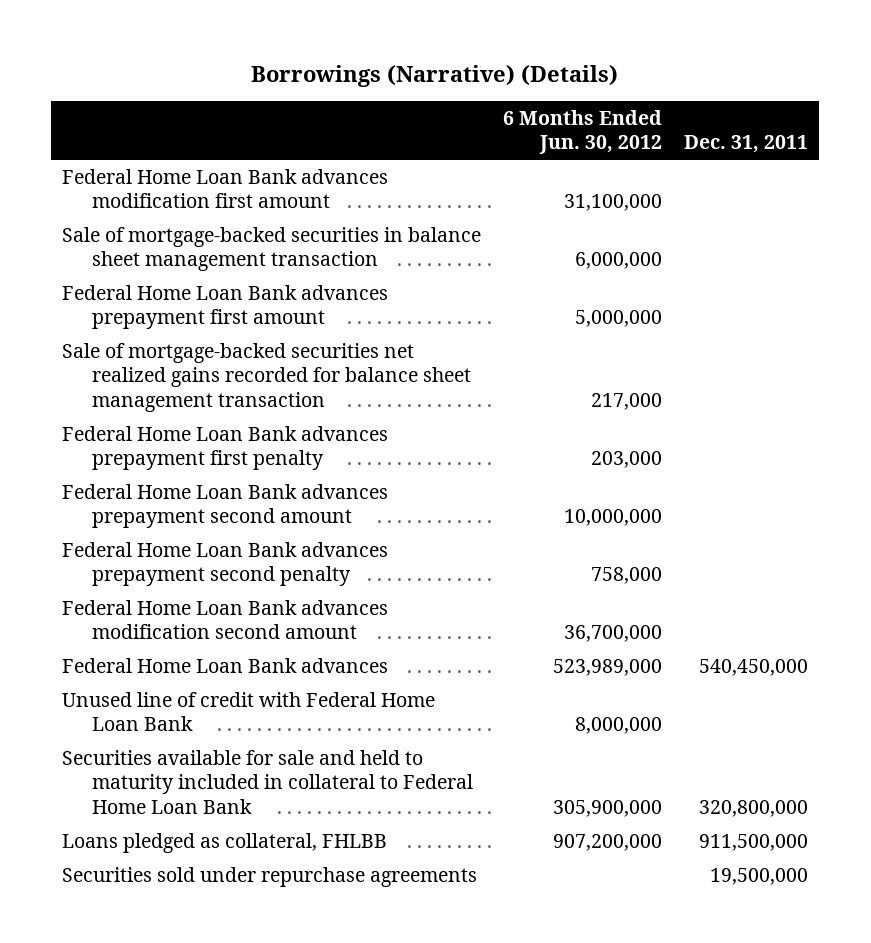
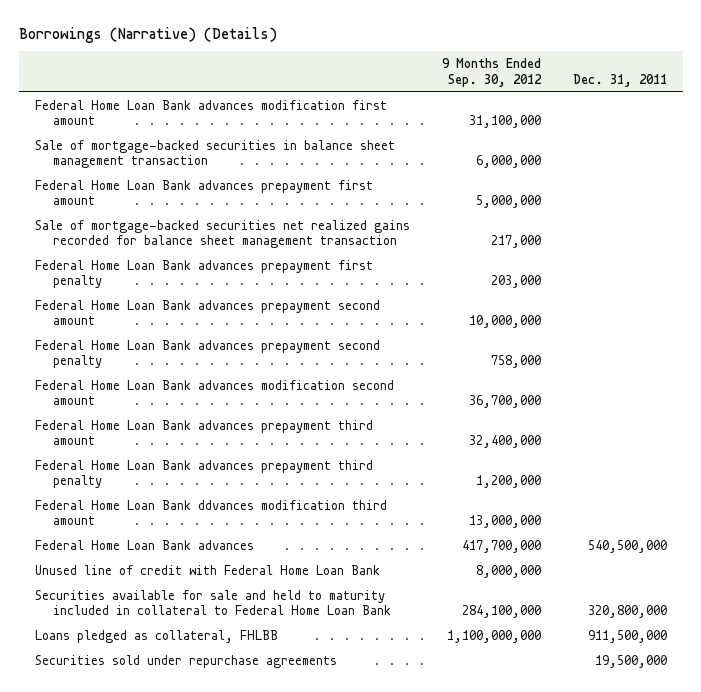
[503,109,663,155] 6 Months Ended Jun. 30, 2012 -> none
none -> [441,58,542,87] 9 Months Ended Sep. 30, 2012
none -> [34,419,373,446] Federal Home Loan Bank advances prepayment third amount
none -> [34,459,373,489] Federal Home Loan Bank advances prepayment third penalty
none -> [34,499,387,526] Federal Home Loan Bank ddvances modification third amount
[699,658,809,676] 540,450,000 -> [587,539,667,553] 540,500,000

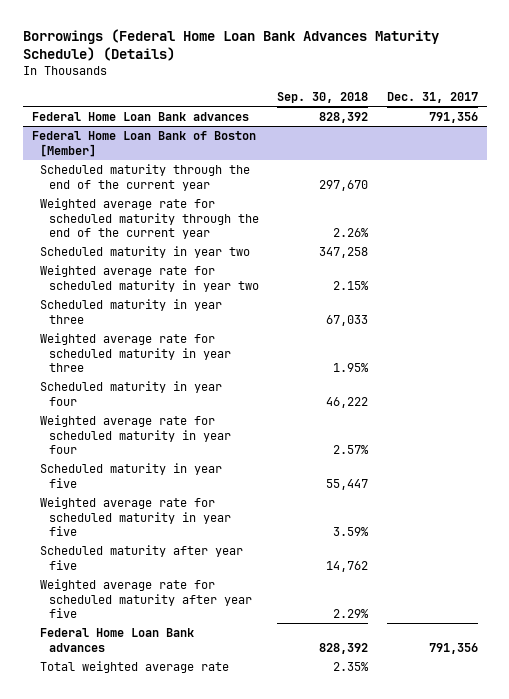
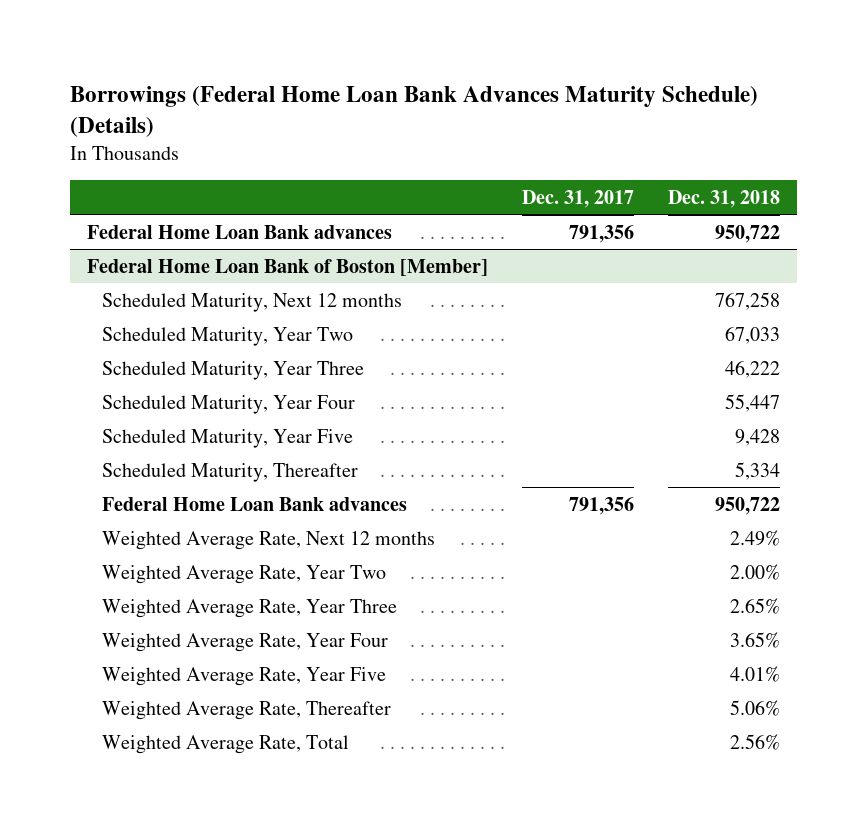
[277,92,369,104] Sep. 30, 2018 -> none
none -> [667,189,780,208] Dec. 31, 2018
[40,197,259,240] Weighted average rate for scheduled maturity through the end of the current year -> none
[40,264,259,292] Weighted average rate for scheduled maturity in year two -> none
[40,332,231,373] Weighted average rate for scheduled maturity in year three -> none
[40,414,231,455] Weighted average rate for scheduled maturity in year four -> none
[40,496,231,537] Weighted average rate for scheduled maturity in year five -> none
[40,578,252,619] Weighted average rate for scheduled maturity after year five -> none
[40,163,251,191] Scheduled maturity through the end of the current year -> [101,292,402,312] Scheduled Maturity, Next 12 months
[40,245,251,258] Scheduled maturity in year two -> [101,326,353,346] Scheduled Maturity, Year Two
[40,298,223,324] Scheduled maturity in year three -> [101,360,364,380] Scheduled Maturity, Year Three
[40,380,223,406] Scheduled maturity in year four -> [101,394,355,414] Scheduled Maturity, Year Four
[40,462,223,488] Scheduled maturity in year five -> [101,428,353,448] Scheduled Maturity, Year Five
[40,544,244,570] Scheduled maturity after year five -> [101,462,358,482] Scheduled Maturity, Thereafter
none -> [101,530,435,550] Weighted Average Rate, Next 12 months
none -> [101,564,386,584] Weighted Average Rate, Year Two
none -> [101,598,397,618] Weighted Average Rate, Year Three
none -> [101,632,388,652] Weighted Average Rate, Year Four
none -> [101,666,386,686] Weighted Average Rate, Year Five
none -> [101,700,391,720] Weighted Average Rate, Thereafter
[40,660,230,673] Total weighted average rate -> [101,734,349,754] Weighted Average Rate, Total

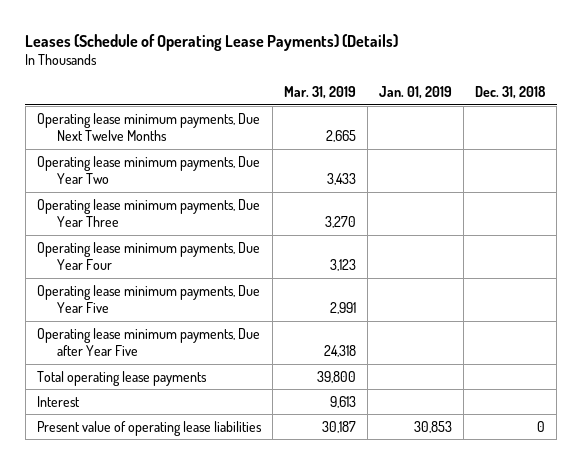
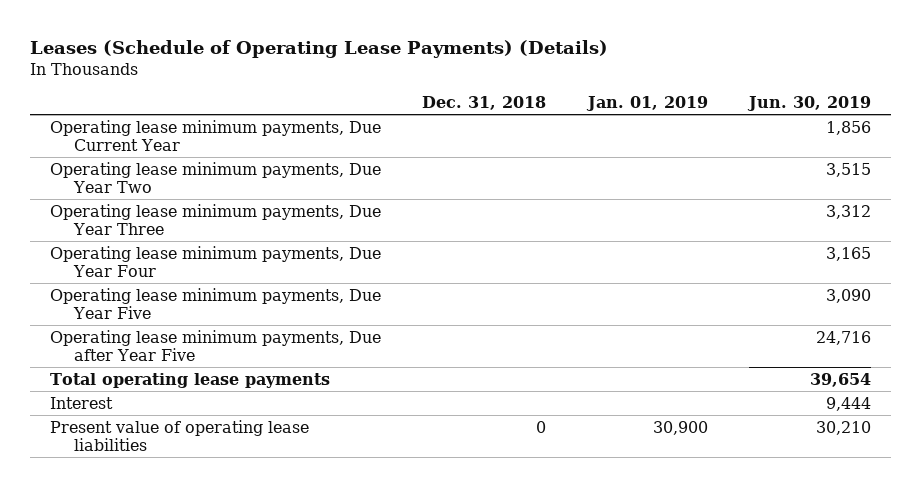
[283,85,356,99] Mar. 31, 2019 -> none
none -> [746,96,871,112] Jun. 30, 2019
[36,112,260,142] Operating lease minimum payments, Due Next Twelve Months -> [50,119,382,151] Operating lease minimum payments, Due Current Year
[413,420,452,433] 30,853 -> [652,420,708,435] 30,900

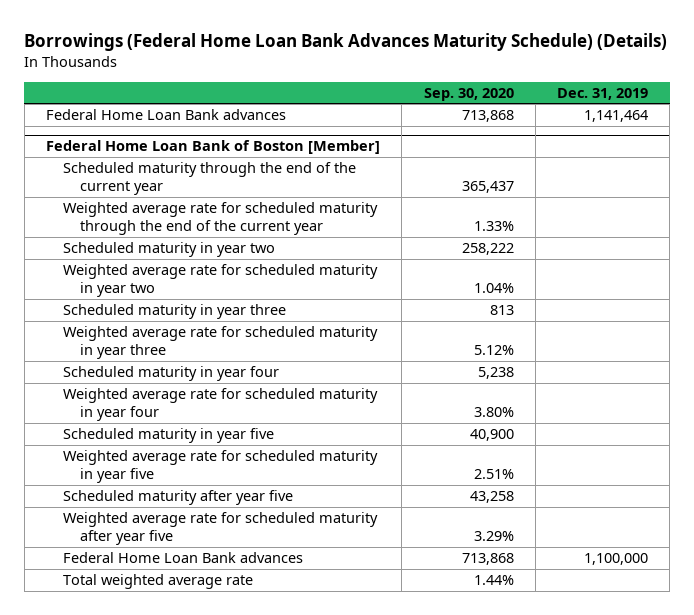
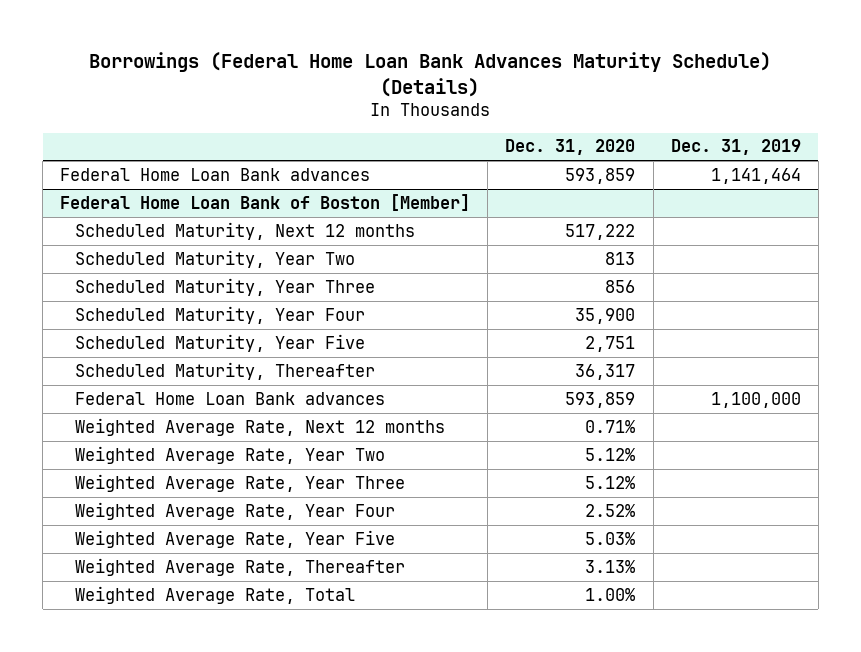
[423,87,514,101] Sep. 30, 2020 -> none
none -> [505,139,636,156] Dec. 31, 2020
[62,202,378,236] Weighted average rate for scheduled maturity through the end of the current year -> none
[62,264,378,298] Weighted average rate for scheduled maturity in year two -> none
[62,326,378,360] Weighted average rate for scheduled maturity in year three -> none
[62,388,378,422] Weighted average rate for scheduled maturity in year four -> none
[62,450,378,484] Weighted average rate for scheduled maturity in year five -> none
[62,512,378,546] Weighted average rate for scheduled maturity after year five -> none
[62,162,356,196] Scheduled maturity through the end of the current year -> [74,221,415,240] Scheduled Maturity, Next 12 months
[62,242,275,258] Scheduled maturity in year two -> [74,249,355,268] Scheduled Maturity, Year Two
[62,304,286,320] Scheduled maturity in year three -> [74,277,375,296] Scheduled Maturity, Year Three
[62,366,279,382] Scheduled maturity in year four -> [74,305,365,324] Scheduled Maturity, Year Four
[62,428,274,444] Scheduled maturity in year five -> [74,333,365,352] Scheduled Maturity, Year Five
[62,490,293,506] Scheduled maturity after year five -> [74,361,375,380] Scheduled Maturity, Thereafter
none -> [74,417,445,436] Weighted Average Rate, Next 12 months
none -> [74,445,385,464] Weighted Average Rate, Year Two
none -> [74,473,405,492] Weighted Average Rate, Year Three
none -> [74,501,395,520] Weighted Average Rate, Year Four
none -> [74,529,395,548] Weighted Average Rate, Year Five
none -> [74,557,405,576] Weighted Average Rate, Thereafter
[62,574,253,590] Total weighted average rate -> [74,585,355,604] Weighted Average Rate, Total

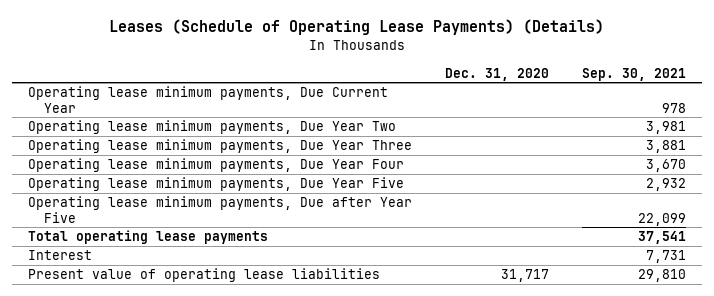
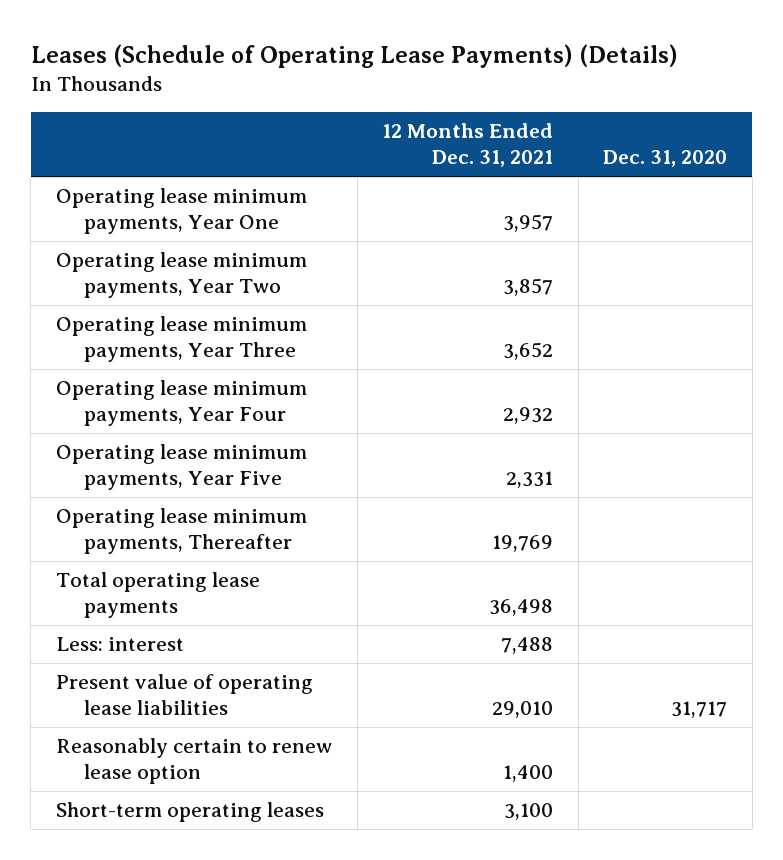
[581,67,686,81] Sep. 30, 2021 -> none
none -> [382,123,554,168] 12 Months Ended Dec. 31, 2021
[28,86,389,113] Operating lease minimum payments, Due Current Year -> [56,188,308,235] Operating lease minimum payments, Year One
[28,120,397,135] Operating lease minimum payments, Due Year Two -> [56,252,308,299] Operating lease minimum payments, Year Two
[28,139,413,154] Operating lease minimum payments, Due Year Three -> [56,316,308,363] Operating lease minimum payments, Year Three
[28,158,405,173] Operating lease minimum payments, Due Year Four -> [56,380,308,427] Operating lease minimum payments, Year Four
[28,177,405,192] Operating lease minimum payments, Due Year Five -> [56,444,308,491] Operating lease minimum payments, Year Five
[28,196,413,223] Operating lease minimum payments, Due after Year Five -> [56,508,308,555] Operating lease minimum payments, Thereafter
[28,250,93,261] Interest -> [56,637,185,652] Less: interest
none -> [56,738,333,785] Reasonably certain to renew lease option
none -> [56,802,325,823] Short-term operating leases

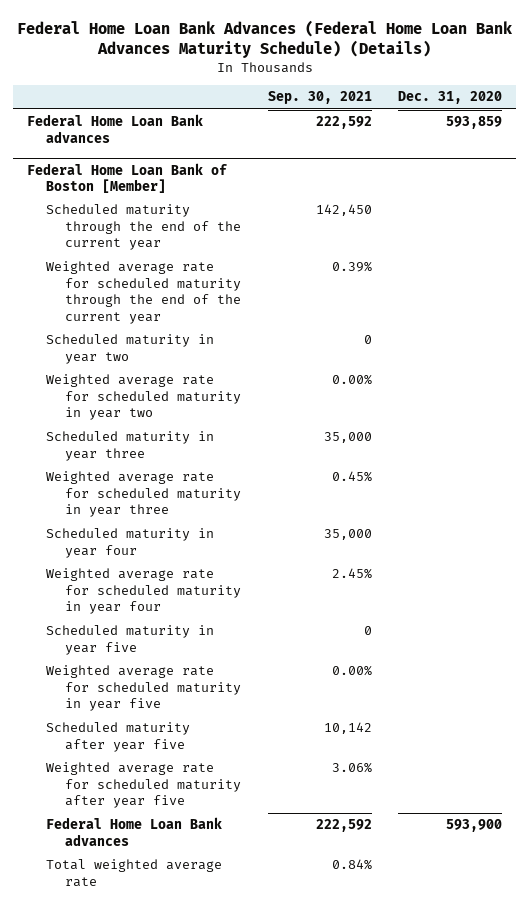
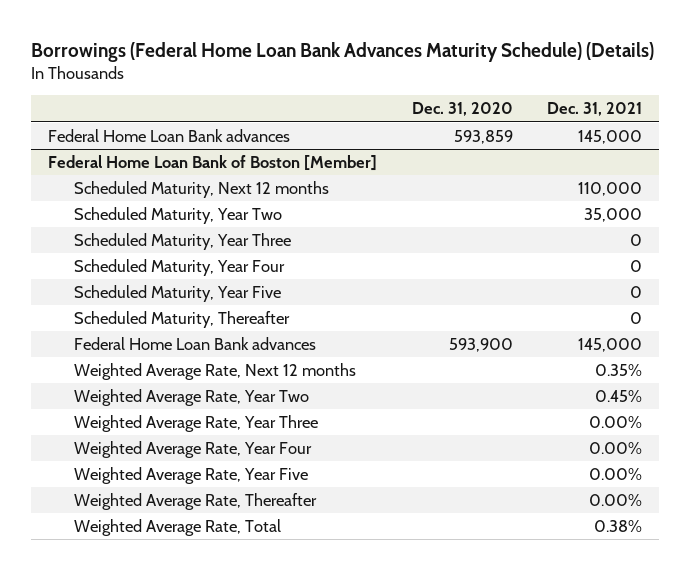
[16,19,513,59] Federal Home Loan Bank Advances (Federal Home Loan Bank Advances Maturity Schedule) (Details) -> [31,41,655,62] Borrowings (Federal Home Loan Bank Advances Maturity Schedule) (Details)
[267,91,372,105] Sep. 30, 2021 -> none
none -> [546,102,642,117] Dec. 31, 2021
[46,261,242,324] Weighted average rate for scheduled maturity through the end of the current year -> none
[46,374,242,421] Weighted average rate for scheduled maturity in year two -> none
[46,471,242,518] Weighted average rate for scheduled maturity in year three -> none
[46,568,242,615] Weighted average rate for scheduled maturity in year four -> none
[46,665,242,712] Weighted average rate for scheduled maturity in year five -> none
[46,762,242,809] Weighted average rate for scheduled maturity after year five -> none
[46,204,242,251] Scheduled maturity through the end of the current year -> [74,180,330,198] Scheduled Maturity, Next 12 months
[46,334,215,364] Scheduled maturity in year two -> [74,206,283,224] Scheduled Maturity, Year Two
[46,431,215,461] Scheduled maturity in year three -> [74,232,292,250] Scheduled Maturity, Year Three
[46,528,215,558] Scheduled maturity in year four -> [74,258,286,276] Scheduled Maturity, Year Four
[46,625,215,655] Scheduled maturity in year five -> [74,284,282,302] Scheduled Maturity, Year Five
[46,722,191,752] Scheduled maturity after year five -> [74,310,291,328] Scheduled Maturity, Thereafter
none -> [74,362,357,380] Weighted Average Rate, Next 12 months
none -> [74,388,310,406] Weighted Average Rate, Year Two
none -> [74,414,319,432] Weighted Average Rate, Year Three
none -> [74,440,313,458] Weighted Average Rate, Year Four
none -> [74,466,309,484] Weighted Average Rate, Year Five
none -> [74,492,318,510] Weighted Average Rate, Thereafter
[46,859,223,887] Total weighted average rate -> [74,518,282,536] Weighted Average Rate, Total

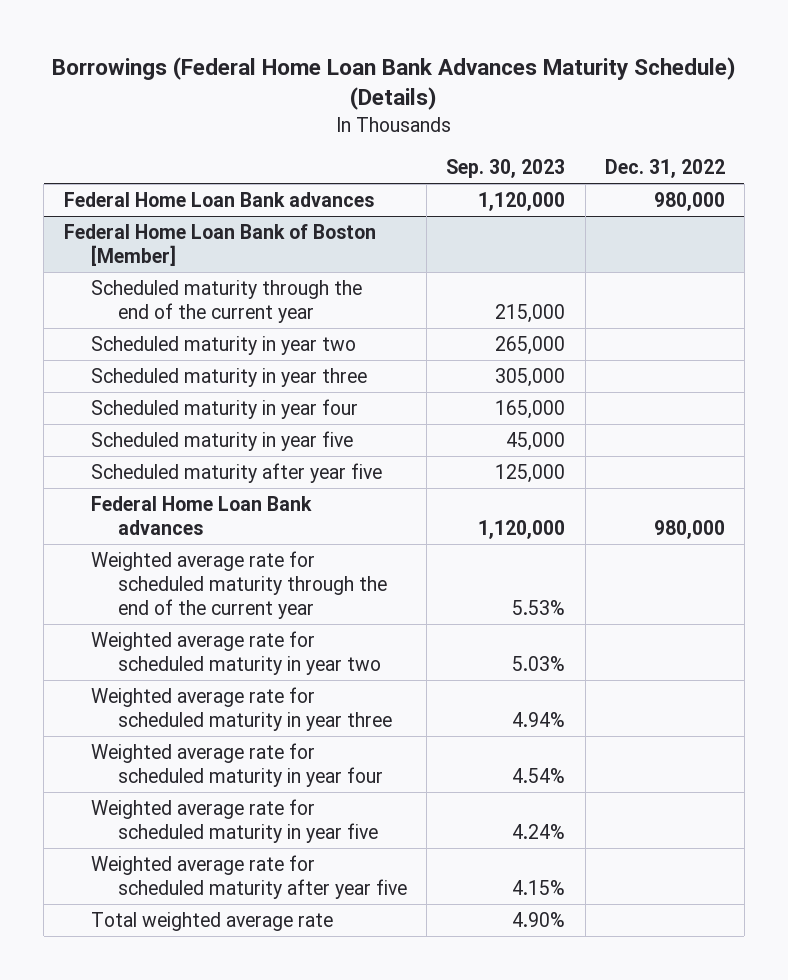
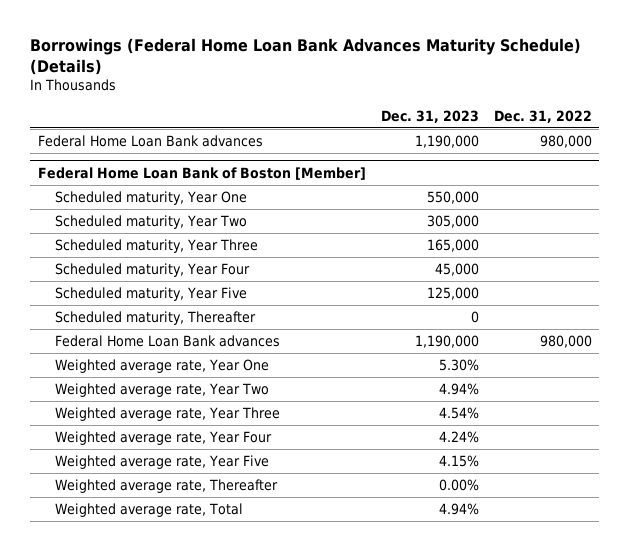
[446,159,566,179] Sep. 30, 2023 -> none
none -> [380,109,479,123] Dec. 31, 2023
[90,279,362,323] Scheduled maturity through the end of the current year -> [55,190,248,205] Scheduled maturity, Year One
[90,335,356,355] Scheduled maturity in year two -> [55,214,248,229] Scheduled maturity, Year Two
[90,367,367,387] Scheduled maturity in year three -> [55,238,259,253] Scheduled maturity, Year Three
[90,398,358,419] Scheduled maturity in year four -> [55,262,251,277] Scheduled maturity, Year Four
[90,430,353,451] Scheduled maturity in year five -> [55,286,248,301] Scheduled maturity, Year Five
[90,462,382,483] Scheduled maturity after year five -> [55,310,257,325] Scheduled maturity, Thereafter
[90,550,387,619] Weighted average rate for scheduled maturity through the end of the current year -> [55,358,270,373] Weighted average rate, Year One
[90,630,381,675] Weighted average rate for scheduled maturity in year two -> [55,382,270,397] Weighted average rate, Year Two
[90,686,392,731] Weighted average rate for scheduled maturity in year three -> [55,406,281,421] Weighted average rate, Year Three
[90,742,383,787] Weighted average rate for scheduled maturity in year four -> [55,430,273,445] Weighted average rate, Year Four
[90,798,378,843] Weighted average rate for scheduled maturity in year five -> [55,454,270,469] Weighted average rate, Year Five
[90,854,407,899] Weighted average rate for scheduled maturity after year five -> [55,478,279,493] Weighted average rate, Thereafter
[90,911,333,931] Total weighted average rate -> [55,502,244,517] Weighted average rate, Total

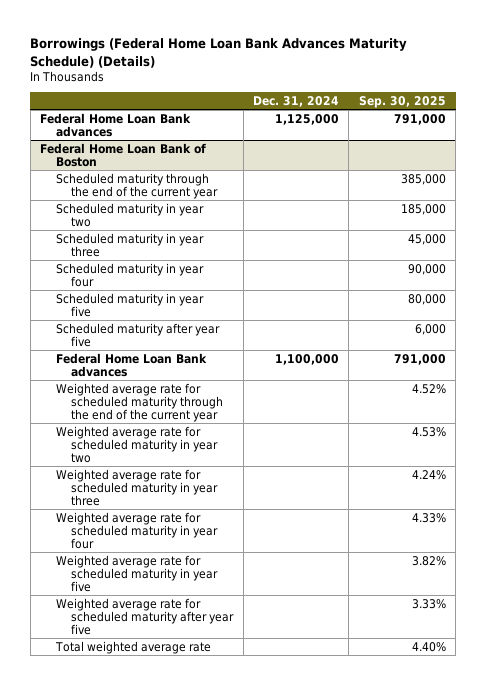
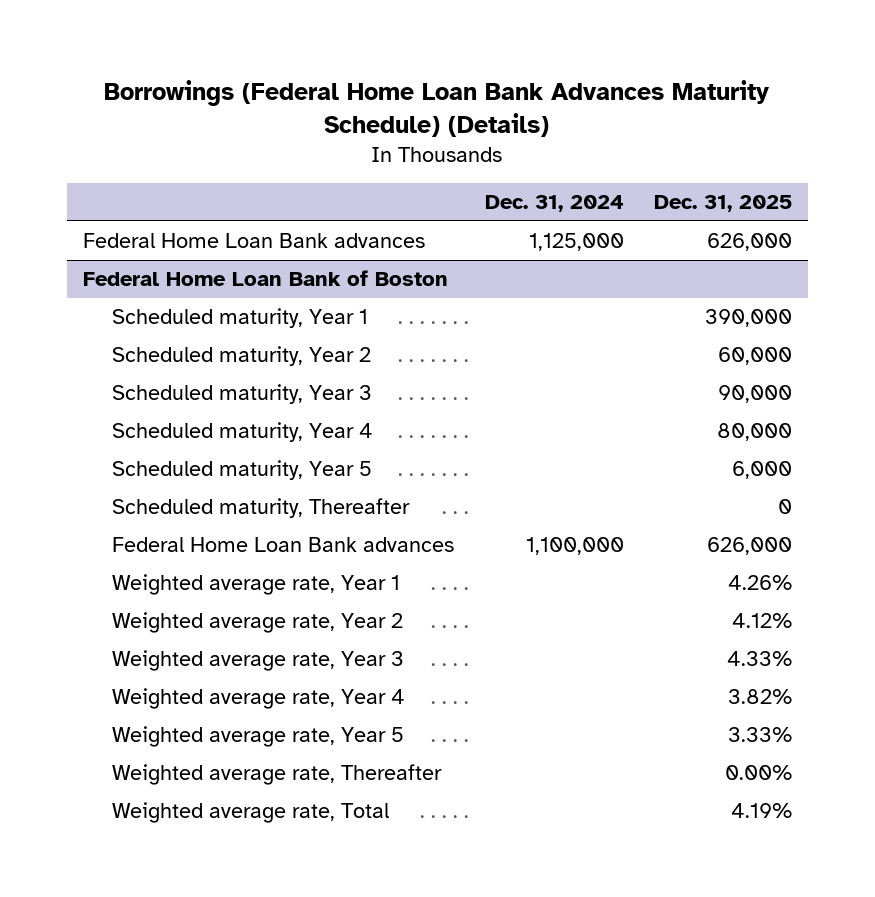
[358,95,446,108] Sep. 30, 2025 -> none
none -> [654,195,793,213] Dec. 31, 2025
[55,172,219,199] Scheduled maturity through the end of the current year -> [111,308,368,329] Scheduled maturity, Year 1
[55,202,204,227] Scheduled maturity in year two -> [111,346,371,367] Scheduled maturity, Year 2
[55,232,204,257] Scheduled maturity in year three -> [111,384,372,405] Scheduled maturity, Year 3
[55,262,204,287] Scheduled maturity in year four -> [111,422,373,443] Scheduled maturity, Year 4
[55,292,204,317] Scheduled maturity in year five -> [111,460,372,481] Scheduled maturity, Year 5
[55,322,220,347] Scheduled maturity after year five -> [111,498,410,519] Scheduled maturity, Thereafter
[55,382,224,422] Weighted average rate for scheduled maturity through the end of the current year -> [111,574,400,596] Weighted average rate, Year 1
[55,425,219,463] Weighted average rate for scheduled maturity in year two -> [111,612,403,634] Weighted average rate, Year 2
[55,468,219,506] Weighted average rate for scheduled maturity in year three -> [111,650,404,672] Weighted average rate, Year 3
[55,511,219,549] Weighted average rate for scheduled maturity in year four -> [111,688,405,710] Weighted average rate, Year 4
[55,554,219,592] Weighted average rate for scheduled maturity in year five -> [111,726,404,748] Weighted average rate, Year 5
[55,597,235,635] Weighted average rate for scheduled maturity after year five -> [111,764,442,786] Weighted average rate, Thereafter
[54,640,211,654] Total weighted average rate -> [111,802,389,824] Weighted average rate, Total

